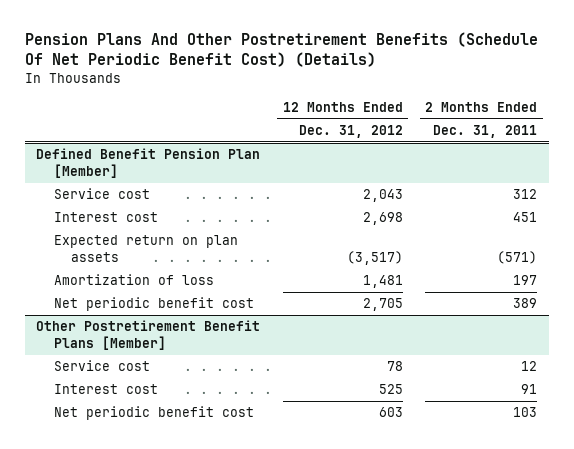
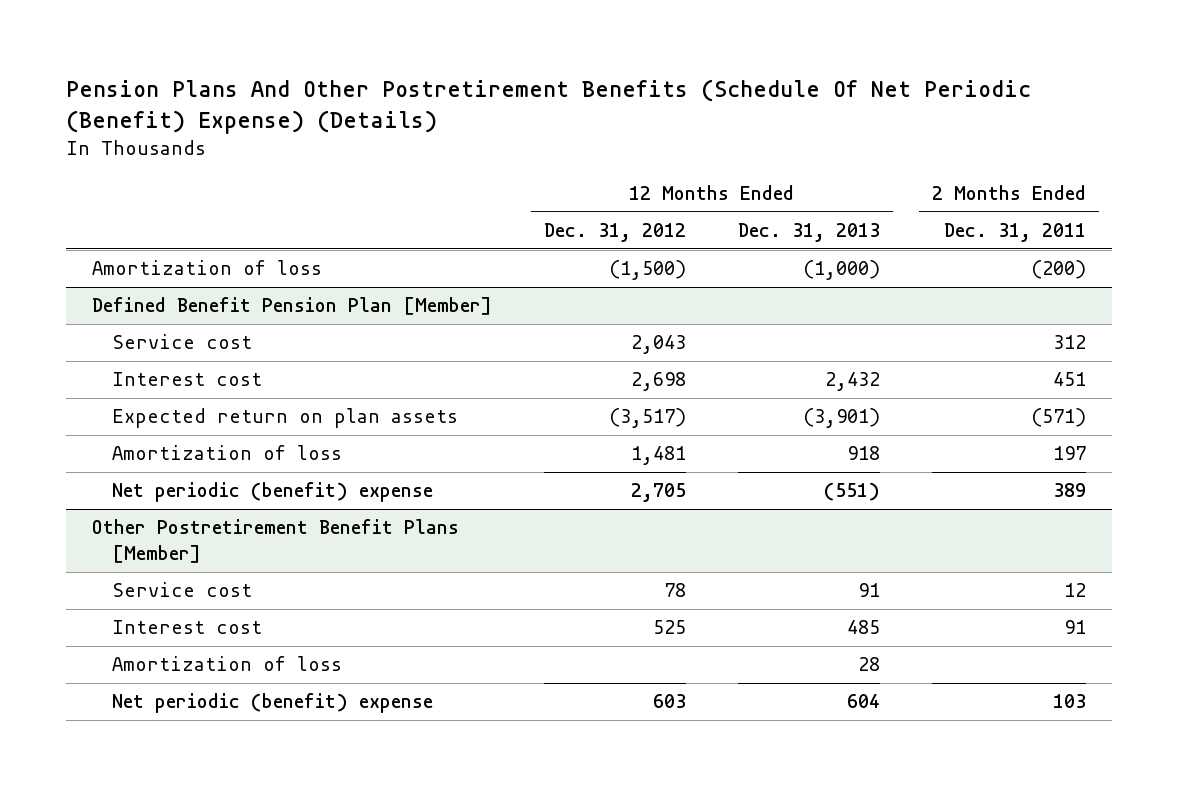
[25,32,539,68] Pension Plans And Other Postretirement Benefits (Schedule Of Net Periodic Benefit Cost) (Details) -> [66,78,1032,134] Pension Plans And Other Postretirement Benefits (Schedule Of Net Periodic (Benefit) Expense) (Details)
none -> [737,223,880,243] Dec. 31, 2013
none -> [92,260,323,276] Amortization of loss
[53,297,254,312] Net periodic benefit cost -> [112,482,434,503] Net periodic (benefit) expense
none -> [112,656,343,672] Amortization of loss
[53,406,254,421] Net periodic benefit cost -> [112,693,434,714] Net periodic (benefit) expense

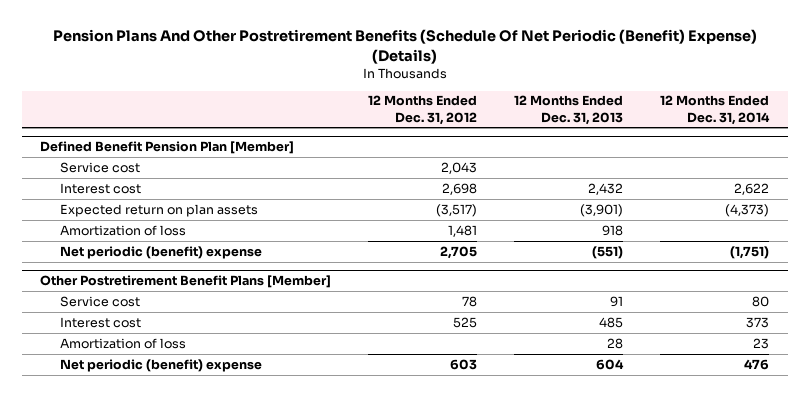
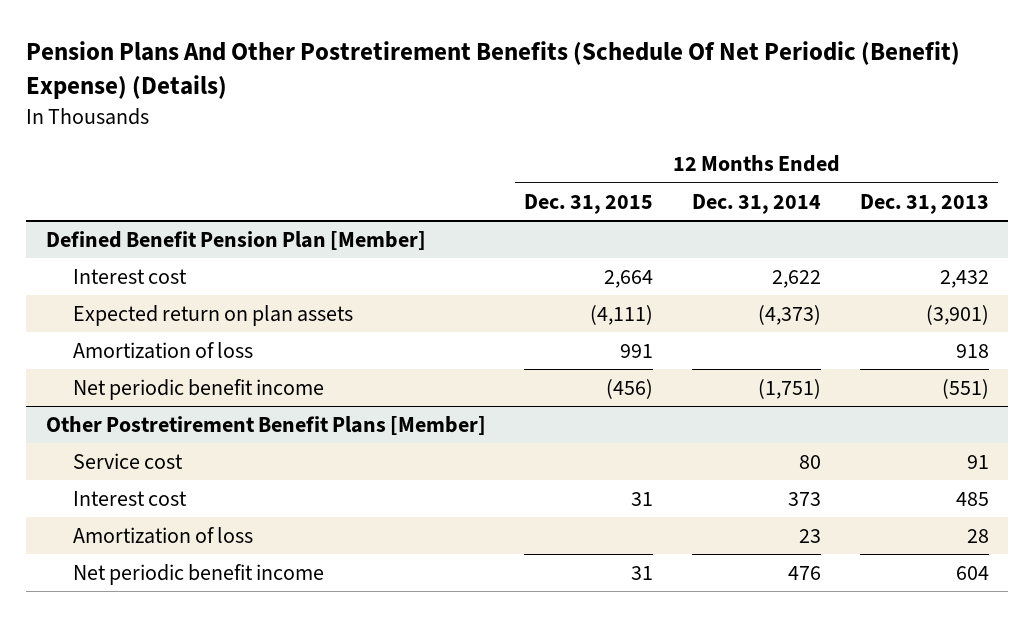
[368,95,478,125] 12 Months Ended Dec. 31, 2012 -> none
none -> [524,193,654,214] Dec. 31, 2015
[59,161,140,173] Service cost -> none
[59,245,262,259] Net periodic (benefit) expense -> [73,378,325,400] Net periodic benefit income
[59,358,262,372] Net periodic (benefit) expense -> [73,563,325,585] Net periodic benefit income

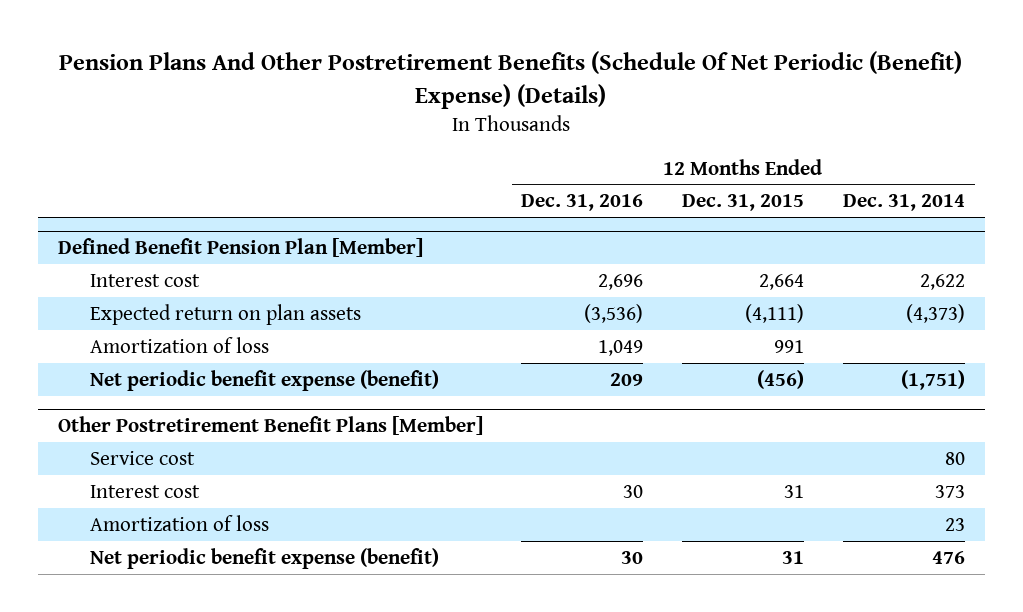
[859,193,989,214] Dec. 31, 2013 -> none
none -> [521,194,644,212] Dec. 31, 2016
[73,378,325,400] Net periodic benefit income -> [90,369,440,391] Net periodic benefit expense (benefit)
[73,563,325,585] Net periodic benefit income -> [90,547,440,569] Net periodic benefit expense (benefit)

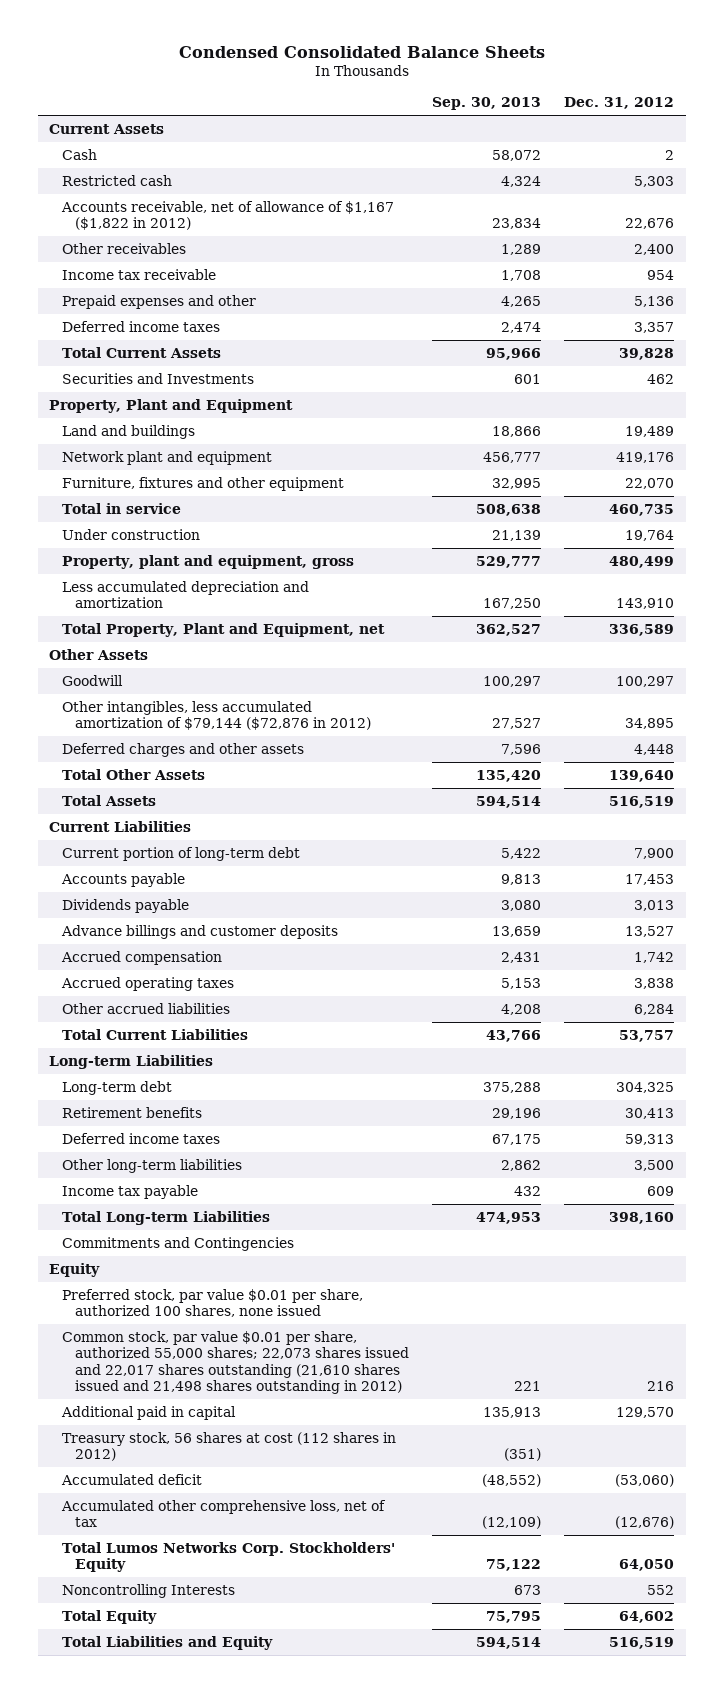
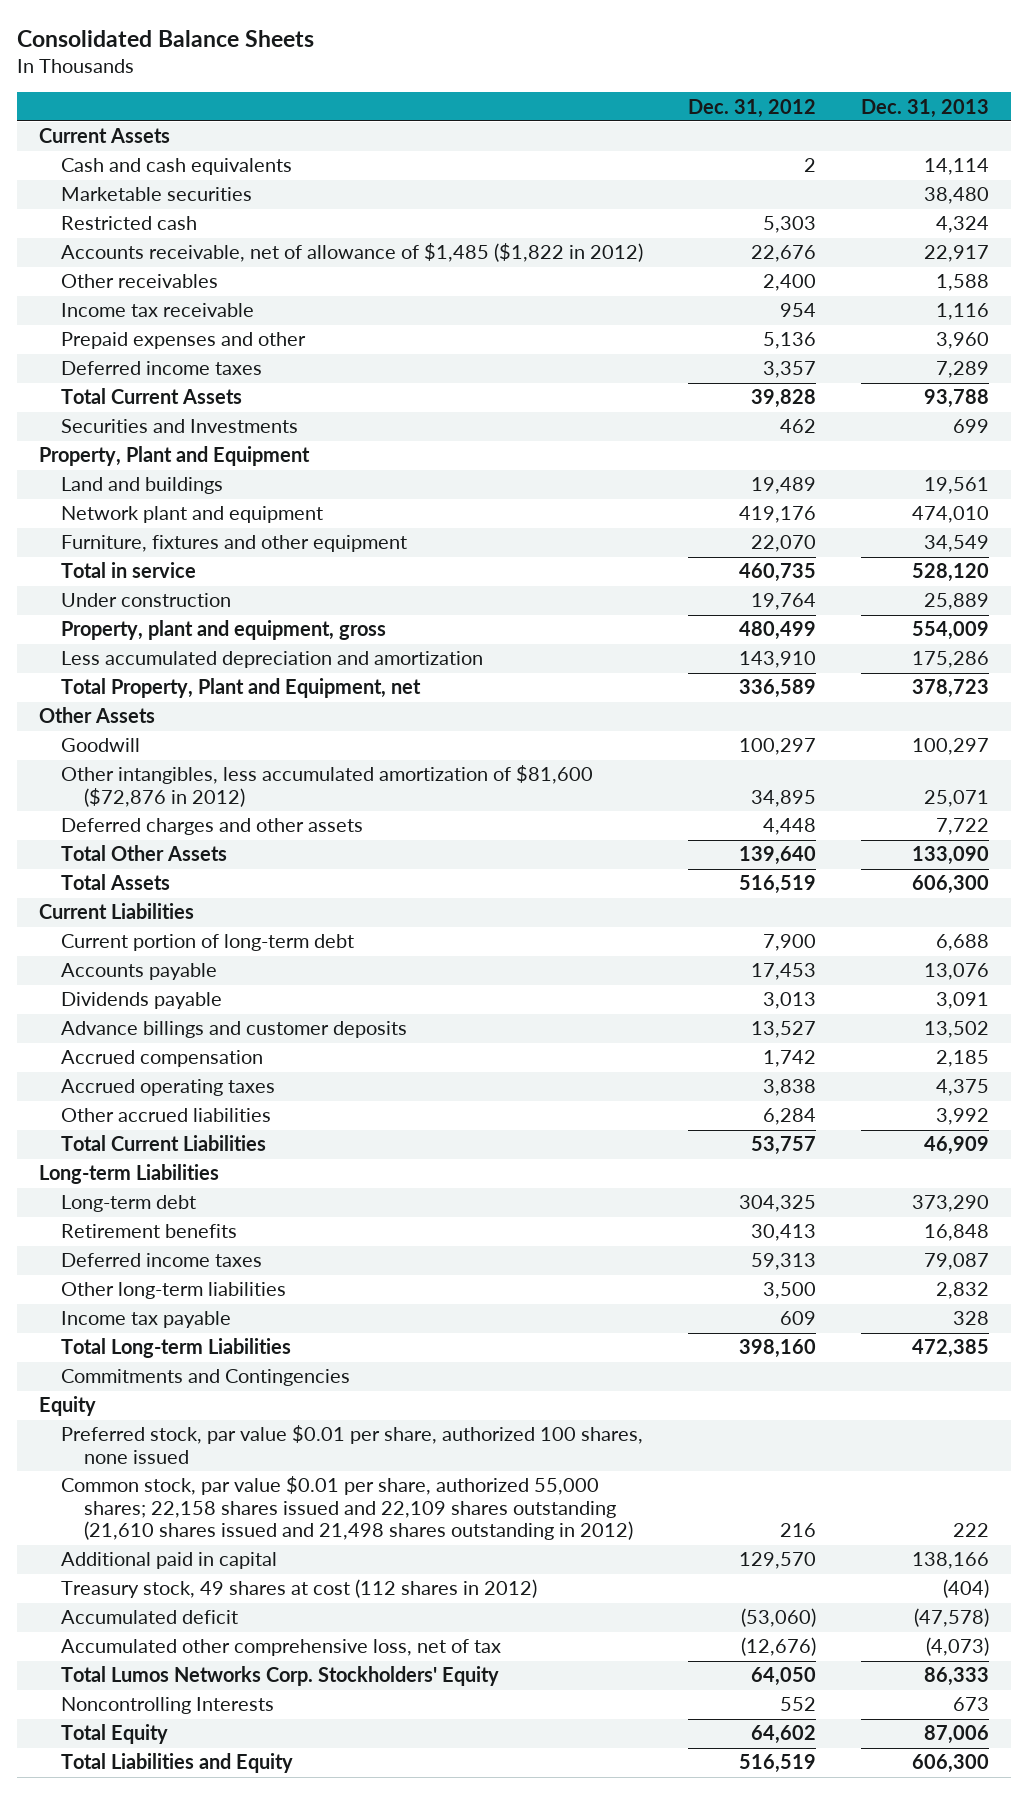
[178,46,545,59] Condensed Consolidated Balance Sheets -> [16,29,314,47] Consolidated Balance Sheets
[431,97,541,111] Sep. 30, 2013 -> none
none -> [860,98,989,118] Dec. 31, 2013
[61,148,97,160] Cash -> [61,158,293,176] Cash and cash equivalents
none -> [61,187,253,202] Marketable securities
[60,200,394,231] Accounts receivable, net of allowance of $1,167 ($1,822 in 2012) -> [61,243,644,263] Accounts receivable, net of allowance of $1,485 ($1,822 in 2012)
[61,700,371,731] Other intangibles, less accumulated amortization of $79,144 ($72,876 in 2012) -> [61,765,594,807] Other intangibles, less accumulated amortization of $81,600 ($72,876 in 2012)
[61,1330,409,1395] Common stock, par value $0.01 per share, authorized 55,000 shares; 22,073 shares issued and 22,017 shares outstanding (21,610 shares issued and 21,498 shares outstanding in 2012) -> [61,1476,633,1541] Common stock, par value $0.01 per share, authorized 55,000 shares; 22,158 shares issued and 22,109 shares outstanding (21,610 shares issued and 21,498 shares outstanding in 2012)
[61,1431,396,1462] Treasury stock, 56 shares at cost (112 shares in 2012) -> [61,1579,538,1599] Treasury stock, 49 shares at cost (112 shares in 2012)

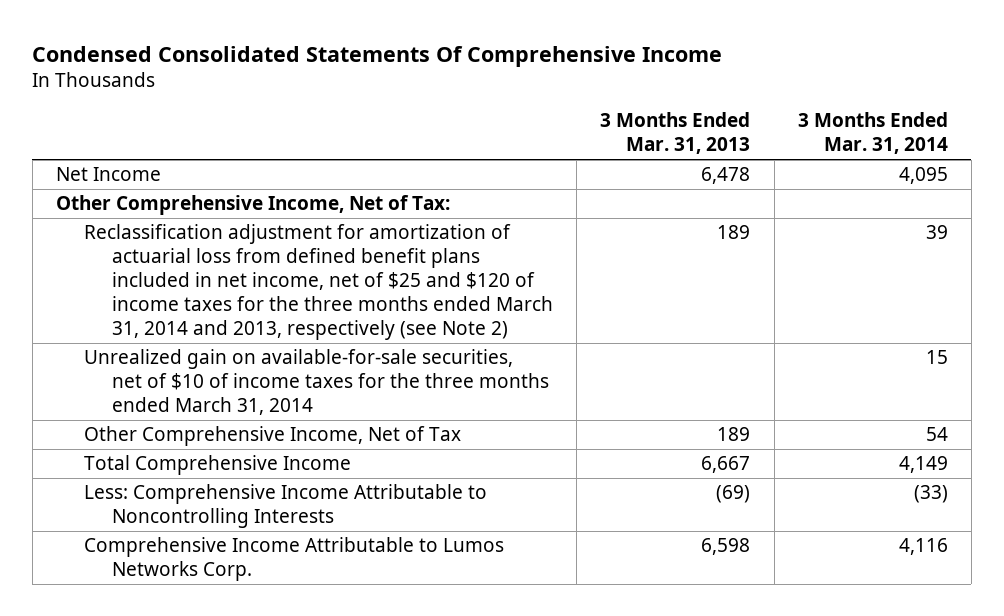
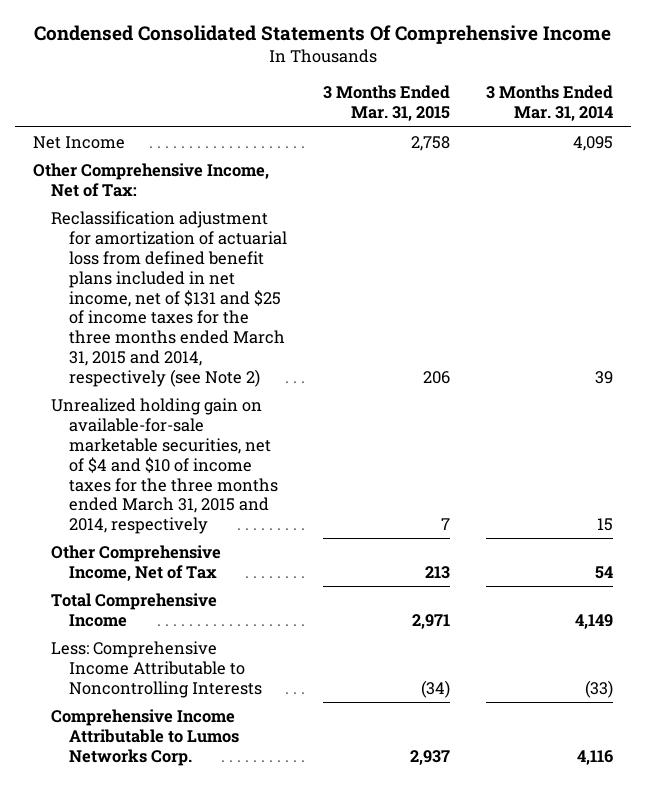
[600,112,751,155] 3 Months Ended Mar. 31, 2013 -> none
none -> [322,85,450,122] 3 Months Ended Mar. 31, 2015
[84,224,553,341] Reclassification adjustment for amortization of actuarial loss from defined benefit plans included in net income, net of $25 and $120 of income taxes for the three months ended March 31, 2014 and 2013, respectively (see Note 2) -> [50,210,287,388] Reclassification adjustment for amortization of actuarial loss from defined benefit plans included in net income, net of $131 and $25 of income taxes for the three months ended March 31, 2015 and 2014, respectively (see Note 2)
[84,349,549,416] Unrealized gain on available-for-sale securities, net of $10 of income taxes for the three months ended March 31, 2014 -> [50,397,278,535] Unrealized holding gain on available-for-sale marketable securities, net of $4 and $10 of income taxes for the three months ended March 31, 2015 and 2014, respectively

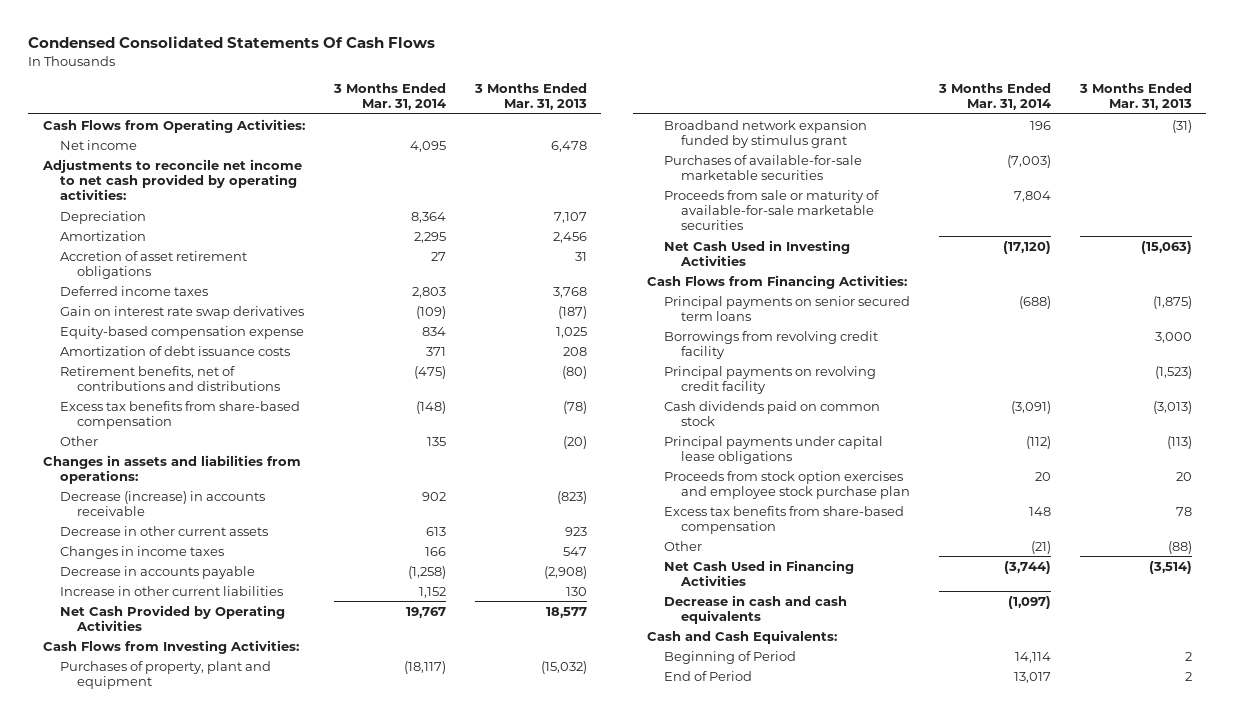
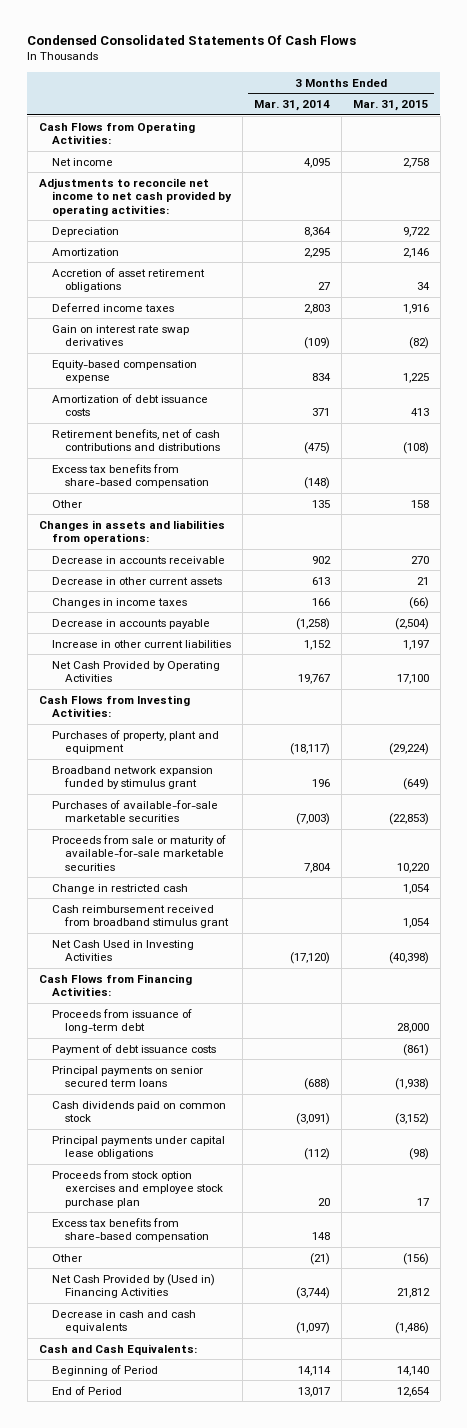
[473,83,587,111] 3 Months Ended Mar. 31, 2013 -> none
none -> [352,100,429,112] Mar. 31, 2015
[59,365,280,391] Retirement benefits, net of contributions and distributions -> [51,428,221,452] Retirement benefits, net of cash contributions and distributions
[59,490,265,516] Decrease (increase) in accounts receivable -> [51,555,225,564] Decrease in accounts receivable
none -> [51,883,188,894] Change in restricted cash
none -> [51,904,230,929] Cash reimbursement received from broadband stimulus grant
none -> [51,1008,192,1034] Proceeds from issuance of long-term debt
none -> [51,1043,216,1055] Payment of debt issuance costs
[664,330,879,359] Borrowings from revolving credit facility -> none
[664,365,877,394] Principal payments on revolving credit facility -> none
[664,559,855,586] Net Cash Used in Financing Activities -> [51,1273,215,1299] Net Cash Provided by (Used in) Financing Activities

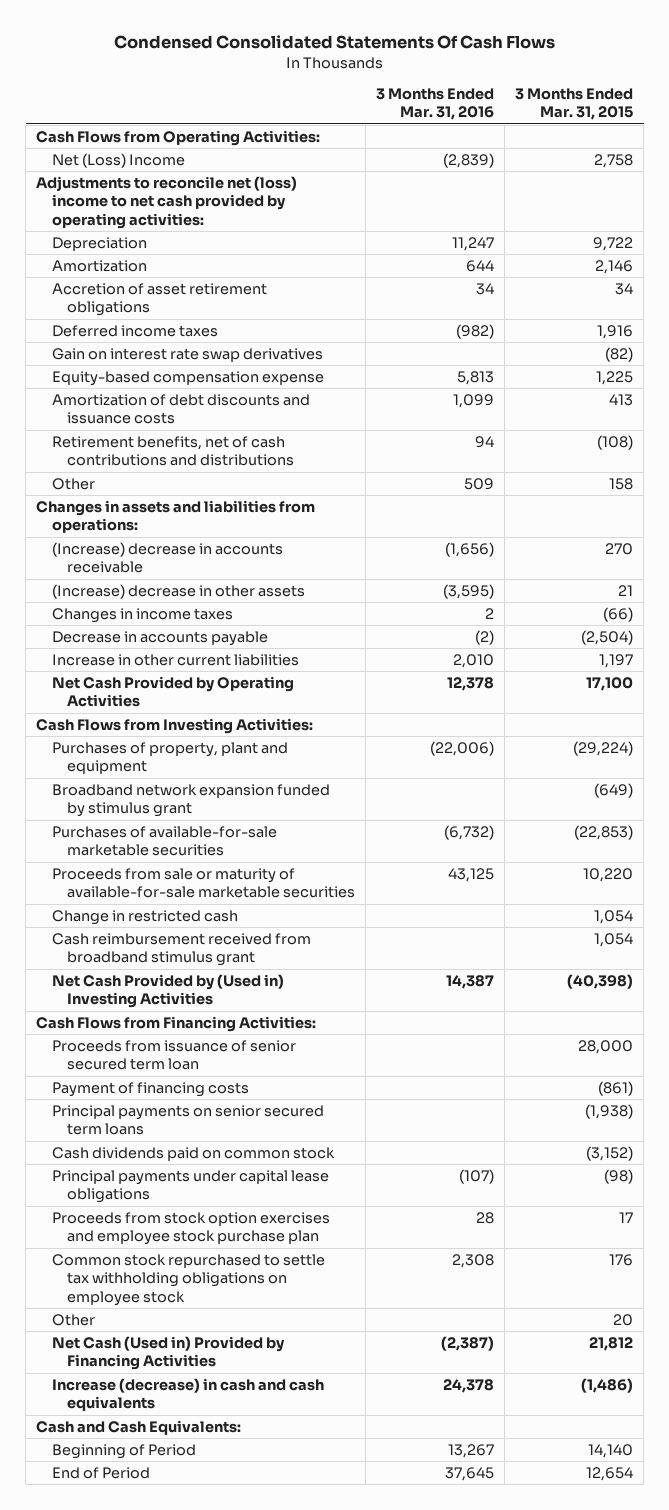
[253,100,330,112] Mar. 31, 2014 -> none
none -> [376,87,495,121] 3 Months Ended Mar. 31, 2016
[51,157,113,166] Net income -> [51,152,185,168] Net (Loss) Income
[38,177,232,216] Adjustments to reconcile net income to net cash provided by operating activities: -> [36,175,298,229] Adjustments to reconcile net (loss) income to net cash provided by operating activities:
[51,393,208,417] Amortization of debt issuance costs -> [51,393,310,425] Amortization of debt discounts and issuance costs
[51,463,210,489] Excess tax benefits from share-based compensation -> none
[51,555,225,564] Decrease in accounts receivable -> [51,541,283,574] (Increase) decrease in accounts receivable
[51,576,222,585] Decrease in other current assets -> [51,583,305,599] (Increase) decrease in other assets
[51,939,194,962] Net Cash Used in Investing Activities -> [51,973,284,1009] Net Cash Provided by (Used in) Investing Activities
[51,1008,192,1034] Proceeds from issuance of long-term debt -> [51,1039,296,1071] Proceeds from issuance of senior secured term loan
[51,1043,216,1055] Payment of debt issuance costs -> [51,1081,249,1097] Payment of financing costs
[51,1217,210,1243] Excess tax benefits from share-based compensation -> none
none -> [51,1253,325,1306] Common stock repurchased to settle tax withholding obligations on employee stock
[402,1252,429,1265] (156) -> [613,1313,634,1326] 20
[51,1273,215,1299] Net Cash Provided by (Used in) Financing Activities -> [51,1335,285,1371] Net Cash (Used in) Provided by Financing Activities
[51,1309,196,1334] Decrease in cash and cash equivalents -> [51,1377,324,1412] Increase (decrease) in cash and cash equivalents

